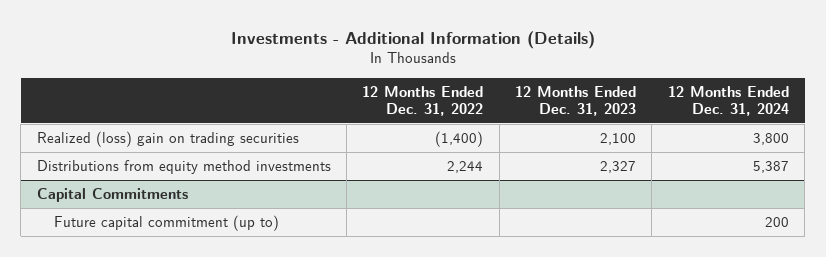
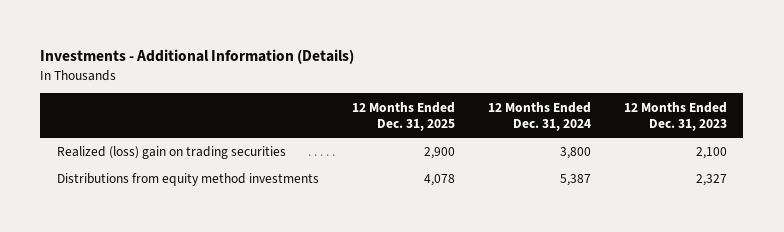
[362,85,484,117] 12 Months Ended Dec. 31, 2022 -> none
none -> [351,101,455,132] 12 Months Ended Dec. 31, 2025
[36,187,188,202] Capital Commitments -> none
[53,214,279,231] Future capital commitment (up to) -> none

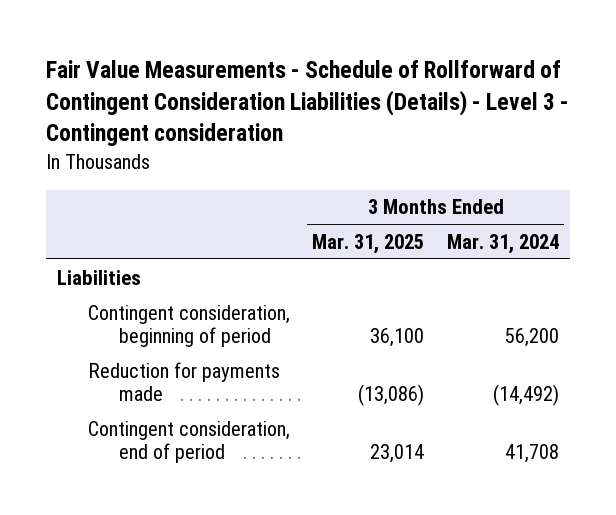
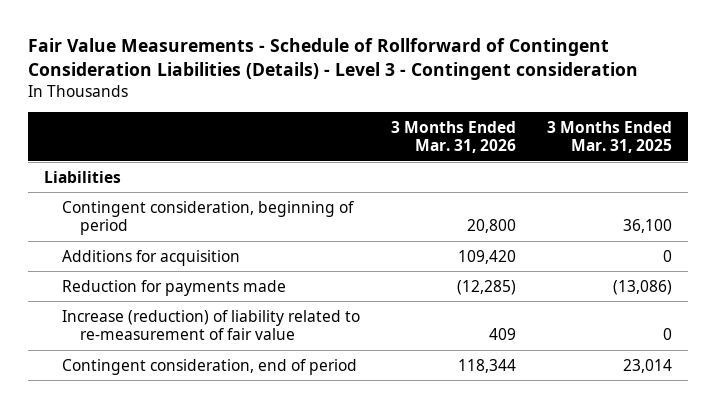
[446,233,559,254] Mar. 31, 2024 -> none
none -> [391,120,517,153] 3 Months Ended Mar. 31, 2026
none -> [62,249,241,266] Additions for acquisition
none -> [62,309,361,340] Increase (reduction) of liability related to re-measurement of fair value

